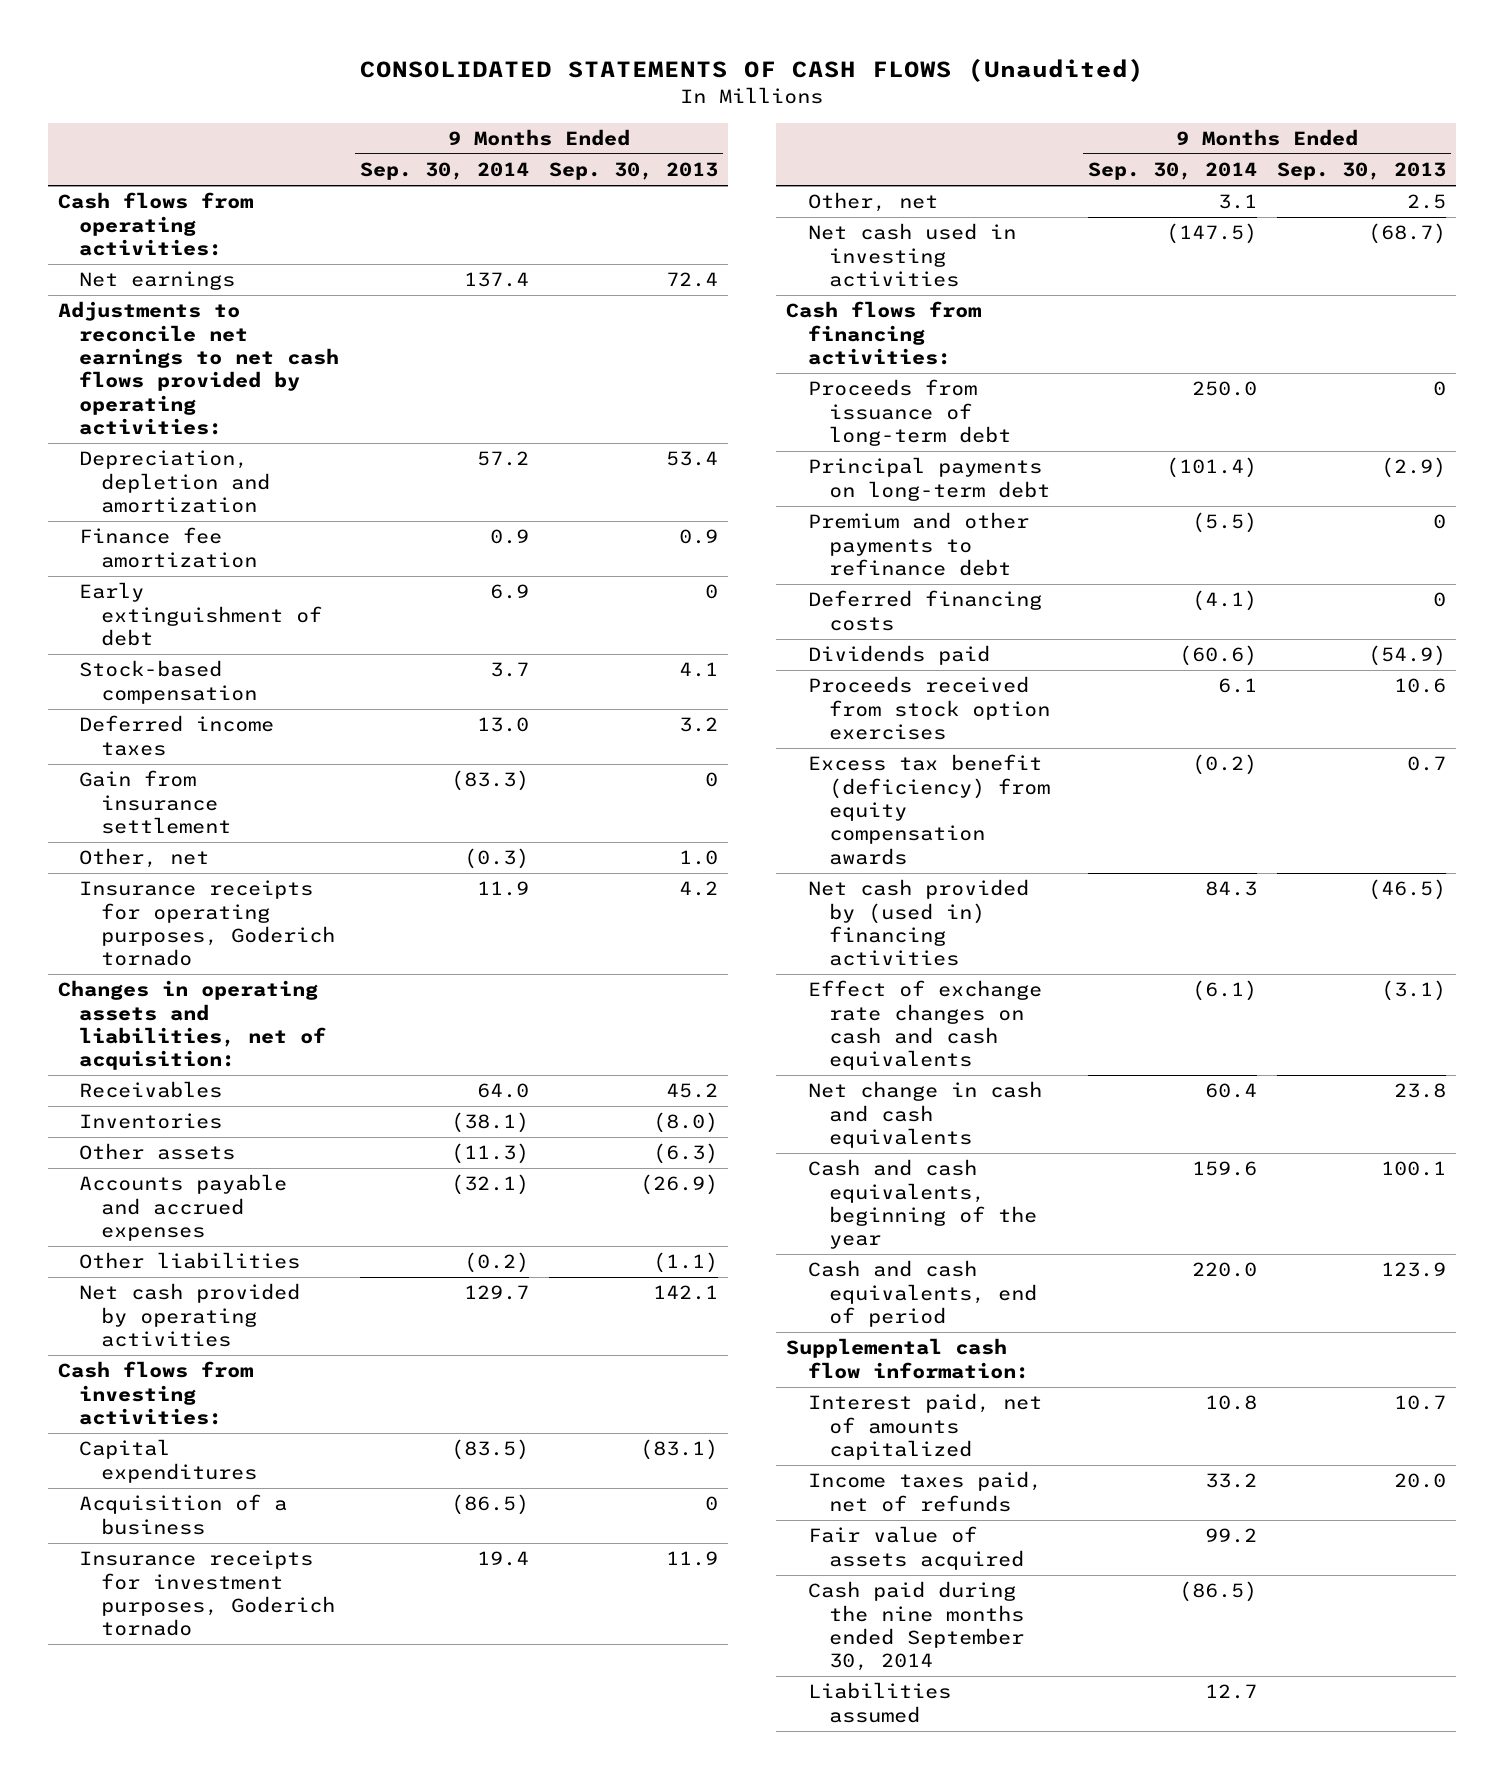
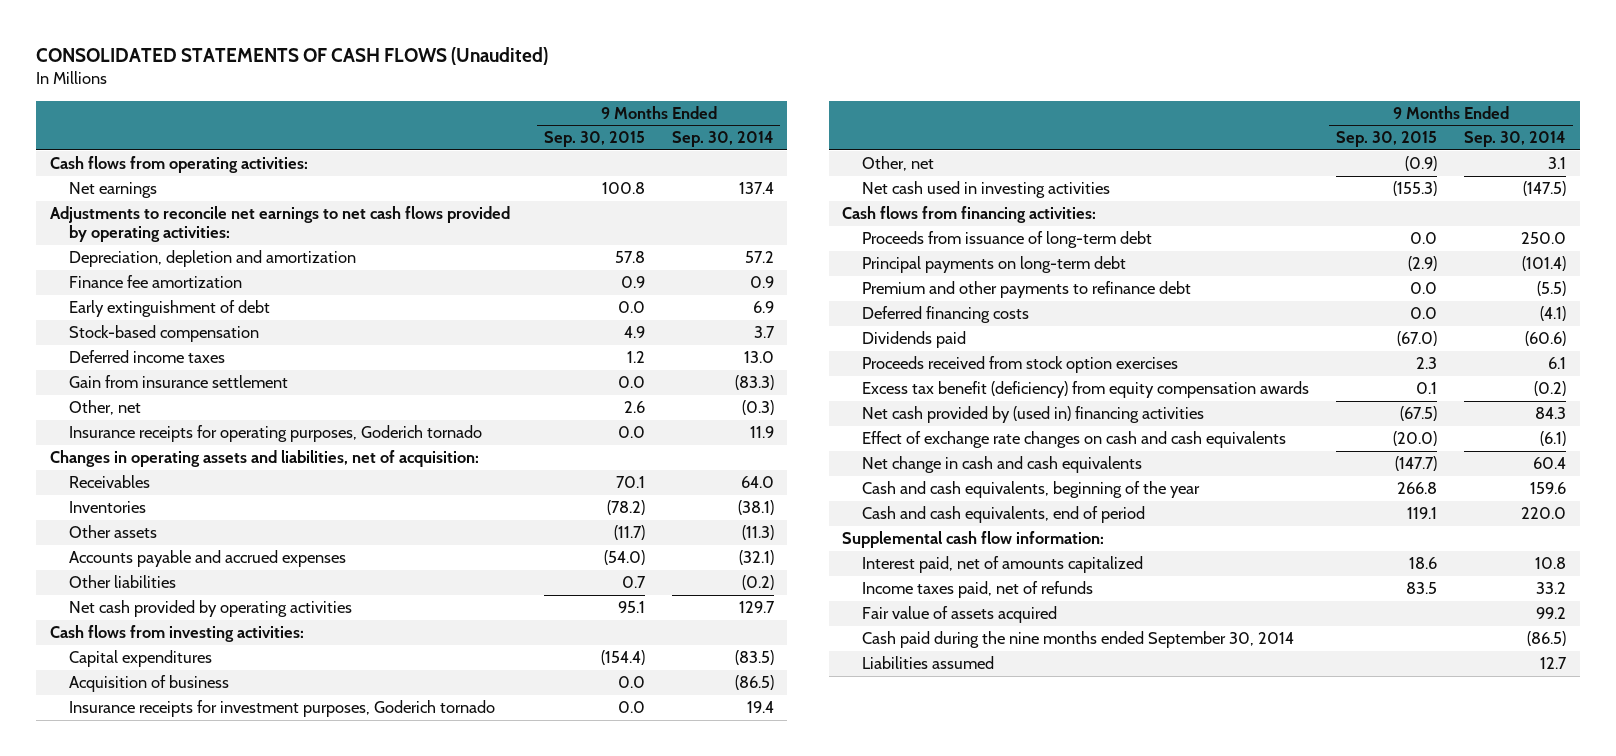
[548,162,718,181] Sep. 30, 2013 -> none
none -> [543,131,645,148] Sep. 30, 2015
[79,1494,288,1535] Acquisition of a business -> [69,675,230,693] Acquisition of business

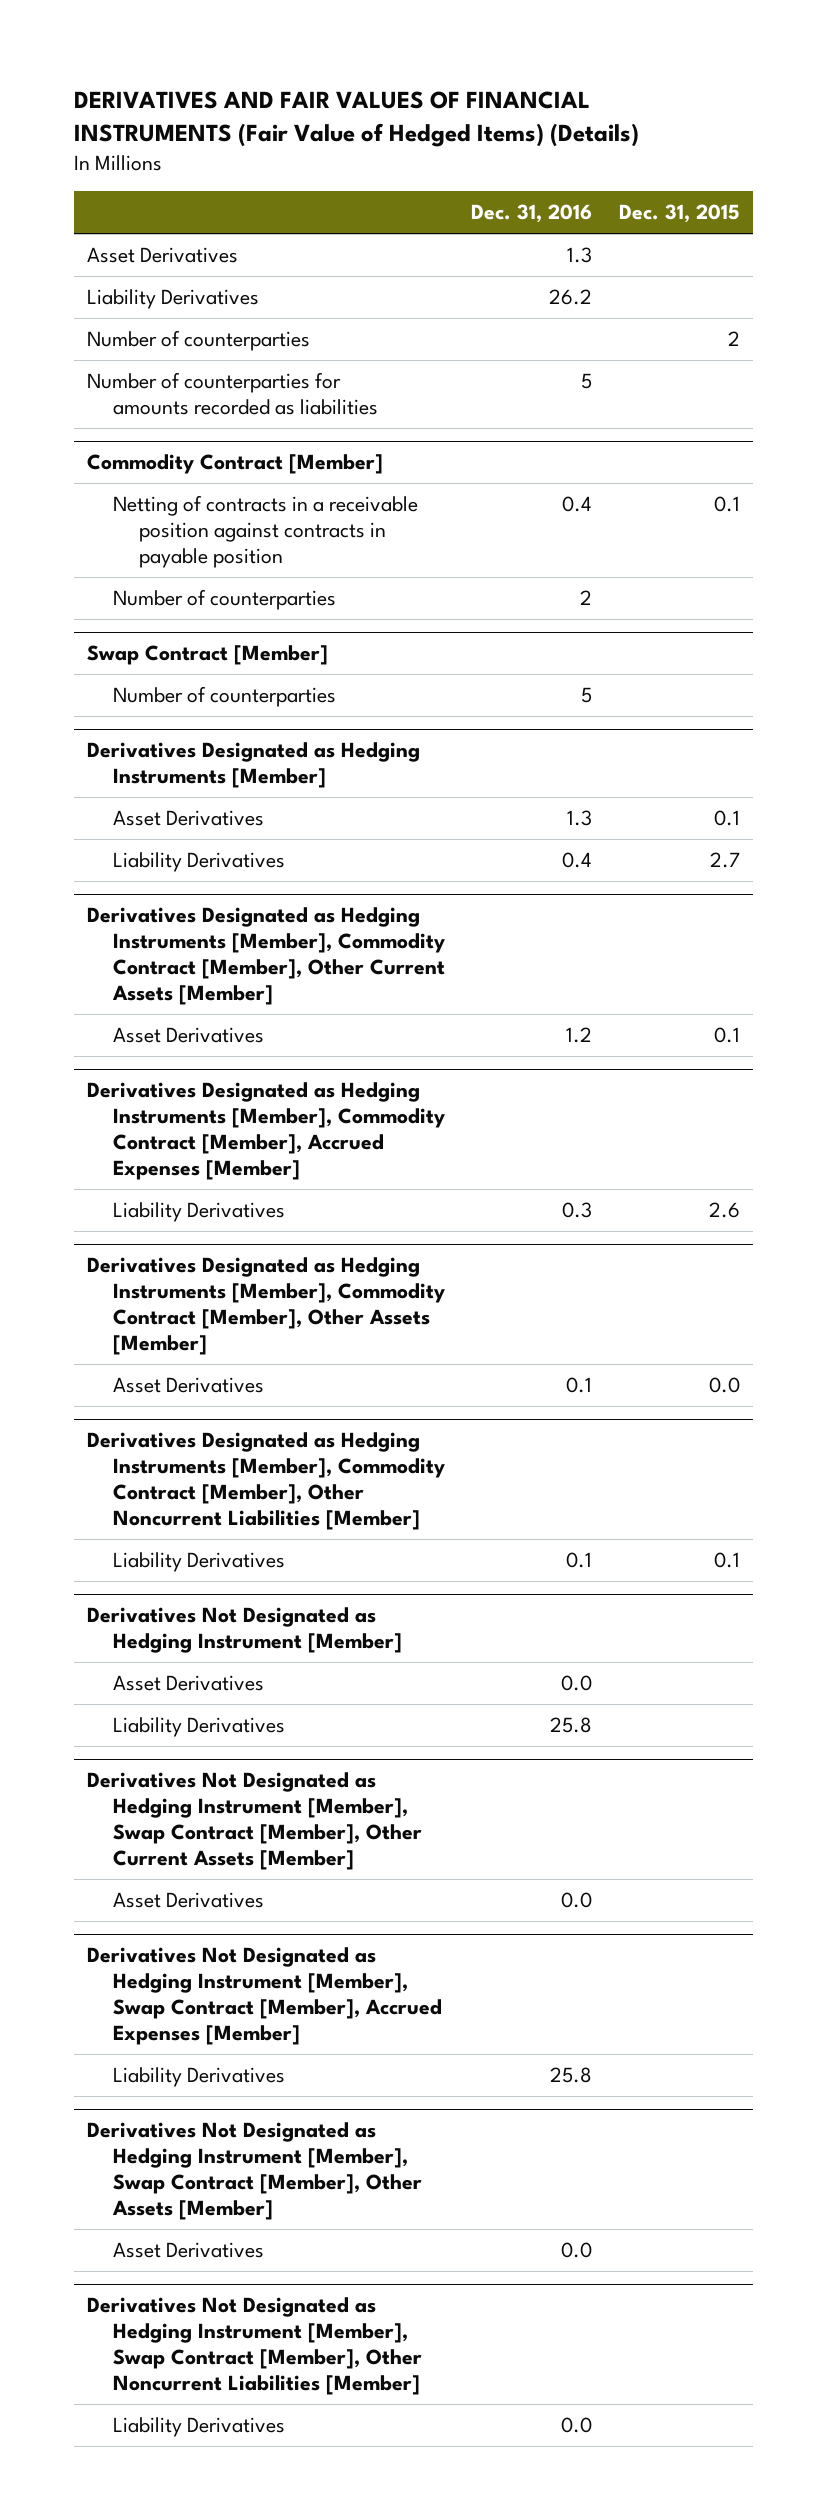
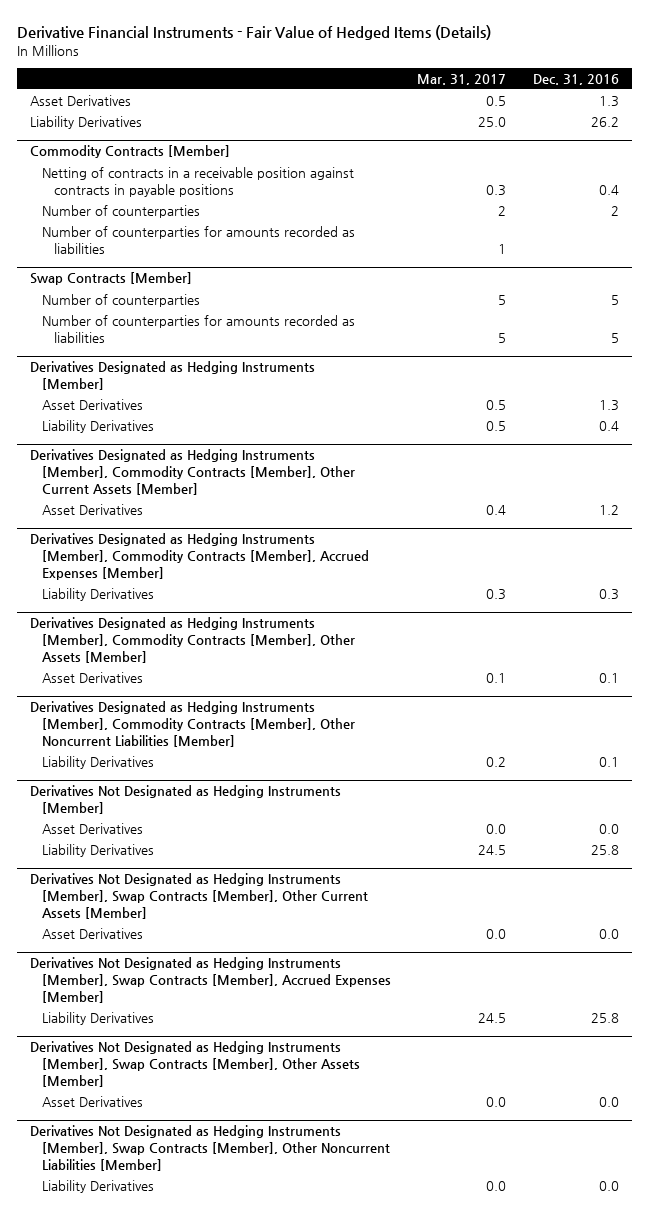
[74,90,640,147] DERIVATIVES AND FAIR VALUES OF FINANCIAL INSTRUMENTS (Fair Value of Hedged Items) (Details) -> [16,25,491,41] Derivative Financial Instruments - Fair Value of Hedged Items (Details)
[618,204,740,224] Dec. 31, 2015 -> none
none -> [417,73,507,85] Mar. 31, 2017
[87,330,311,352] Number of counterparties -> none
[87,372,379,416] Number of counterparties for amounts recorded as liabilities -> none
[87,454,384,475] Commodity Contract [Member] -> [30,145,231,159] Commodity Contracts [Member]
[113,495,419,569] Netting of contracts in a receivable position against contracts in payable position -> [42,167,355,197] Netting of contracts in a receivable position against contracts in payable positions
none -> [42,226,356,254] Number of counterparties for amounts recorded as liabilities
[87,645,329,666] Swap Contract [Member] -> [30,272,193,286] Swap Contracts [Member]
none -> [42,315,356,343] Number of counterparties for amounts recorded as liabilities
[87,907,446,1006] Derivatives Designated as Hedging Instruments [Member], Commodity Contract [Member], Other Current Assets [Member] -> [30,449,356,495] Derivatives Designated as Hedging Instruments [Member], Commodity Contracts [Member], Other Current Assets [Member]
[87,1082,446,1181] Derivatives Designated as Hedging Instruments [Member], Commodity Contract [Member], Accrued Expenses [Member] -> [30,533,370,580] Derivatives Designated as Hedging Instruments [Member], Commodity Contracts [Member], Accrued Expenses [Member]
[87,1257,446,1356] Derivatives Designated as Hedging Instruments [Member], Commodity Contract [Member], Other Assets [Member] -> [30,617,356,663] Derivatives Designated as Hedging Instruments [Member], Commodity Contracts [Member], Other Assets [Member]
[87,1432,446,1531] Derivatives Designated as Hedging Instruments [Member], Commodity Contract [Member], Other Noncurrent Liabilities [Member] -> [30,701,356,747] Derivatives Designated as Hedging Instruments [Member], Commodity Contracts [Member], Other Noncurrent Liabilities [Member]
[87,1607,403,1654] Derivatives Not Designated as Hedging Instrument [Member] -> [30,785,342,815] Derivatives Not Designated as Hedging Instruments [Member]
[87,1772,423,1871] Derivatives Not Designated as Hedging Instrument [Member], Swap Contract [Member], Other Current Assets [Member] -> [30,873,369,919] Derivatives Not Designated as Hedging Instruments [Member], Swap Contracts [Member], Other Current Assets [Member]
[87,1947,443,2046] Derivatives Not Designated as Hedging Instrument [Member], Swap Contract [Member], Accrued Expenses [Member] -> [30,957,392,1003] Derivatives Not Designated as Hedging Instruments [Member], Swap Contracts [Member], Accrued Expenses [Member]
[87,2122,423,2221] Derivatives Not Designated as Hedging Instrument [Member], Swap Contract [Member], Other Assets [Member] -> [30,1041,361,1087] Derivatives Not Designated as Hedging Instruments [Member], Swap Contracts [Member], Other Assets [Member]
[87,2297,423,2396] Derivatives Not Designated as Hedging Instrument [Member], Swap Contract [Member], Other Noncurrent Liabilities [Member] -> [30,1125,391,1171] Derivatives Not Designated as Hedging Instruments [Member], Swap Contracts [Member], Other Noncurrent Liabilities [Member]

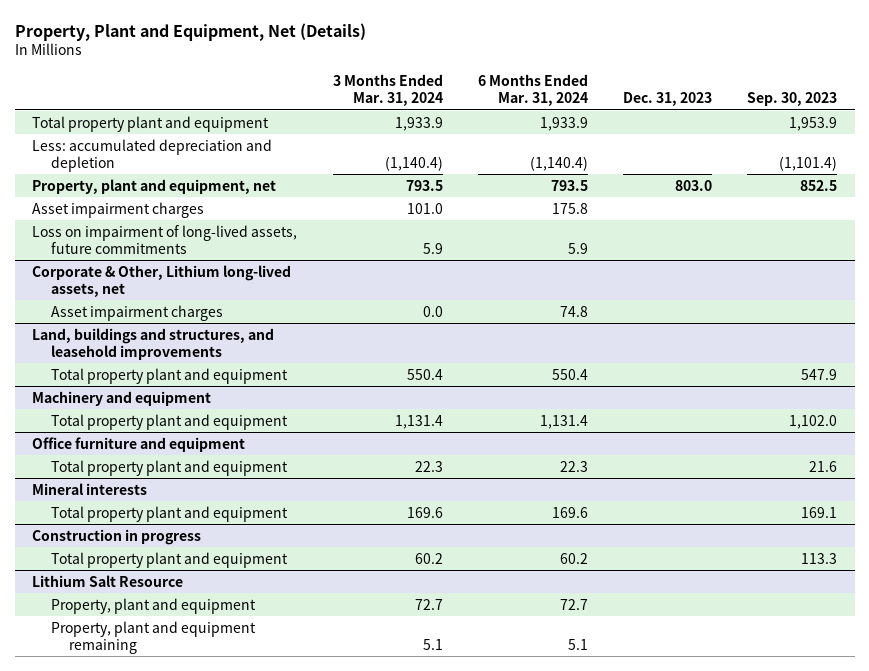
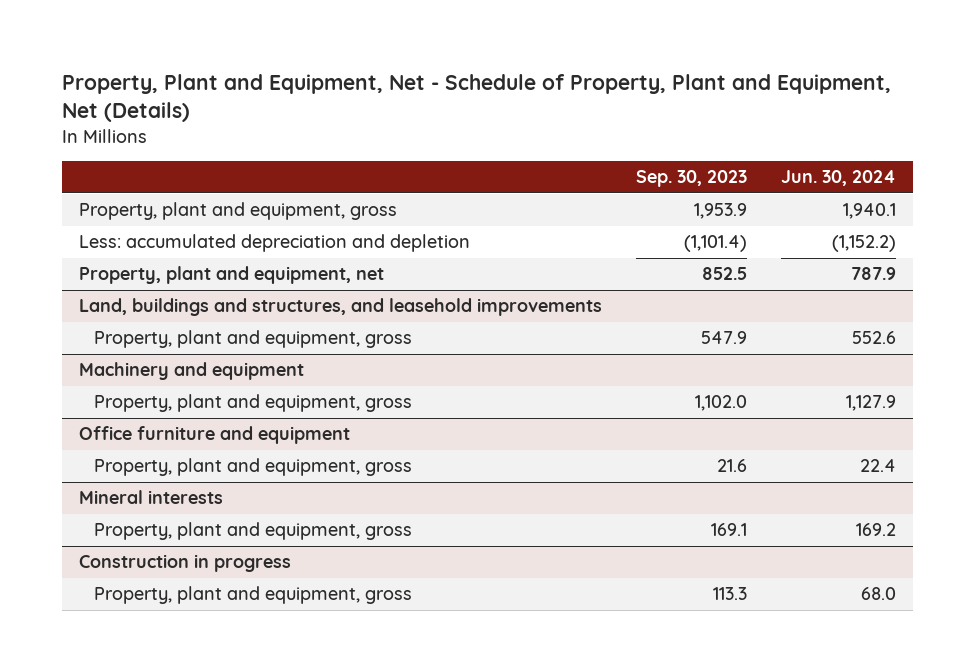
[14,22,366,41] Property, Plant and Equipment, Net (Details) -> [61,73,891,123] Property, Plant and Equipment, Net - Schedule of Property, Plant and Equipment, Net (Details)
[332,74,443,106] 3 Months Ended Mar. 31, 2024 -> none
[477,74,588,106] 6 Months Ended Mar. 31, 2024 -> none
[622,91,712,106] Dec. 31, 2023 -> none
none -> [781,170,897,187] Jun. 30, 2024
[32,115,270,132] Total property plant and equipment -> [78,202,397,221] Property, plant and equipment, gross
[32,201,205,218] Asset impairment charges -> none
[32,224,298,254] Loss on impairment of long-lived assets, future commitments -> none
[32,264,292,297] Corporate & Other, Lithium long-lived assets, net -> none
[50,304,223,321] Asset impairment charges -> none
[50,367,288,384] Total property plant and equipment -> [93,330,412,349] Property, plant and equipment, gross
[50,413,288,430] Total property plant and equipment -> [93,394,412,413] Property, plant and equipment, gross
[50,459,288,476] Total property plant and equipment -> [93,458,412,477] Property, plant and equipment, gross
[50,505,288,522] Total property plant and equipment -> [93,522,412,541] Property, plant and equipment, gross
[32,574,184,587] Lithium Salt Resource -> none
[50,597,256,614] Property, plant and equipment -> none
[50,620,256,654] Property, plant and equipment remaining -> none
[50,551,288,568] Total property plant and equipment -> [93,586,412,605] Property, plant and equipment, gross

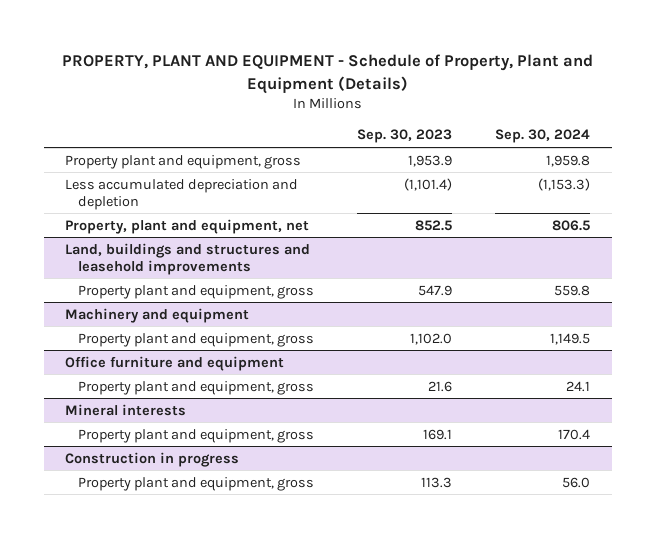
[61,73,891,123] Property, Plant and Equipment, Net - Schedule of Property, Plant and Equipment, Net (Details) -> [61,54,593,94] PROPERTY, PLANT AND EQUIPMENT - Schedule of Property, Plant and Equipment (Details)
[781,170,897,187] Jun. 30, 2024 -> none
none -> [495,129,591,144] Sep. 30, 2024
[78,202,397,221] Property, plant and equipment, gross -> [65,154,302,169] Property plant and equipment, gross
[78,234,470,253] Less: accumulated depreciation and depletion -> [65,178,299,210] Less accumulated depreciation and depletion
[78,298,602,317] Land, buildings and structures, and leasehold improvements -> [65,242,311,275] Land, buildings and structures and leasehold improvements
[93,330,412,349] Property, plant and equipment, gross -> [78,284,315,299] Property plant and equipment, gross
[93,394,412,413] Property, plant and equipment, gross -> [78,332,315,347] Property plant and equipment, gross
[93,458,412,477] Property, plant and equipment, gross -> [78,380,315,395] Property plant and equipment, gross
[93,522,412,541] Property, plant and equipment, gross -> [78,428,315,443] Property plant and equipment, gross
[93,586,412,605] Property, plant and equipment, gross -> [78,476,315,491] Property plant and equipment, gross

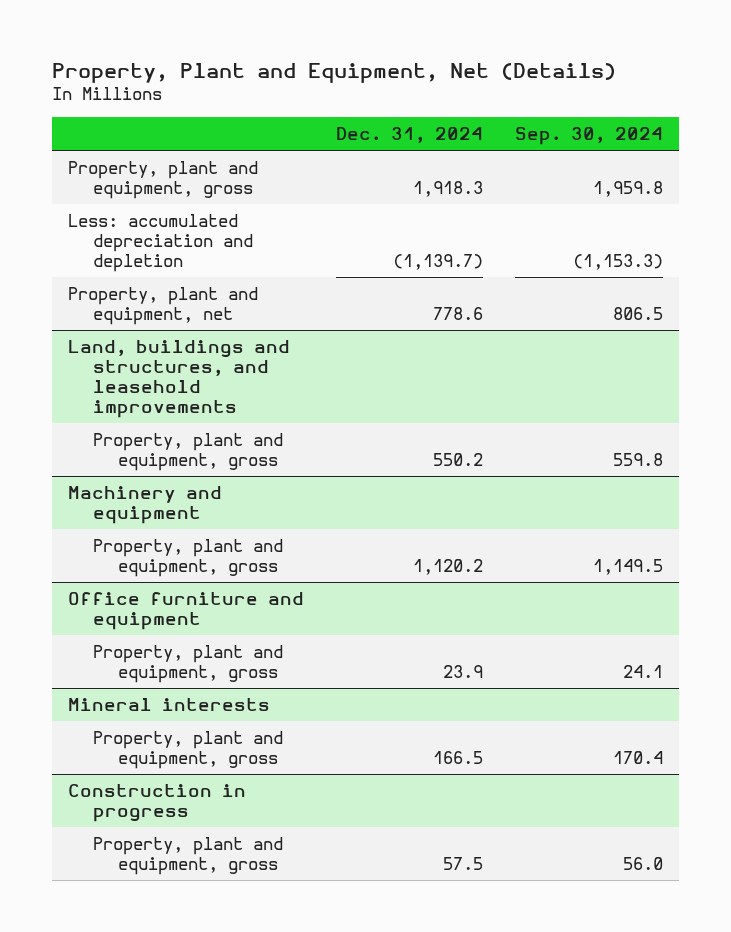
[61,54,593,94] PROPERTY, PLANT AND EQUIPMENT - Schedule of Property, Plant and Equipment (Details) -> [51,62,616,83] Property, Plant and Equipment, Net (Details)
[357,129,453,144] Sep. 30, 2023 -> none
none -> [335,127,483,144] Dec. 31, 2024
[65,154,302,169] Property plant and equipment, gross -> [67,160,258,199] Property, plant and equipment, gross
[65,178,299,210] Less accumulated depreciation and depletion -> [67,213,253,272] Less: accumulated depreciation and depletion
[65,242,311,275] Land, buildings and structures and leasehold improvements -> [67,339,290,418] Land, buildings and structures, and leasehold improvements
[78,284,315,299] Property plant and equipment, gross -> [92,432,283,471] Property, plant and equipment, gross
[78,332,315,347] Property plant and equipment, gross -> [92,538,283,577] Property, plant and equipment, gross
[78,380,315,395] Property plant and equipment, gross -> [92,644,283,683] Property, plant and equipment, gross
[78,428,315,443] Property plant and equipment, gross -> [92,730,283,769] Property, plant and equipment, gross
[78,476,315,491] Property plant and equipment, gross -> [92,836,283,875] Property, plant and equipment, gross

